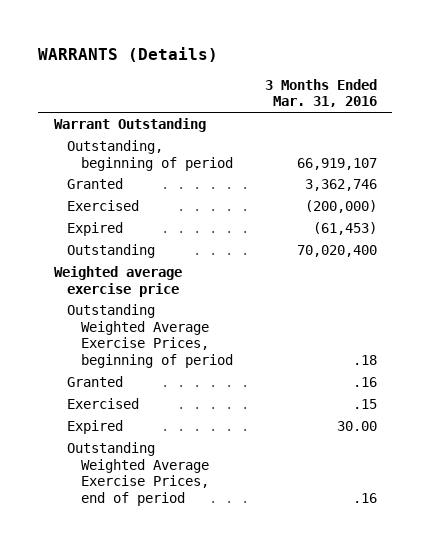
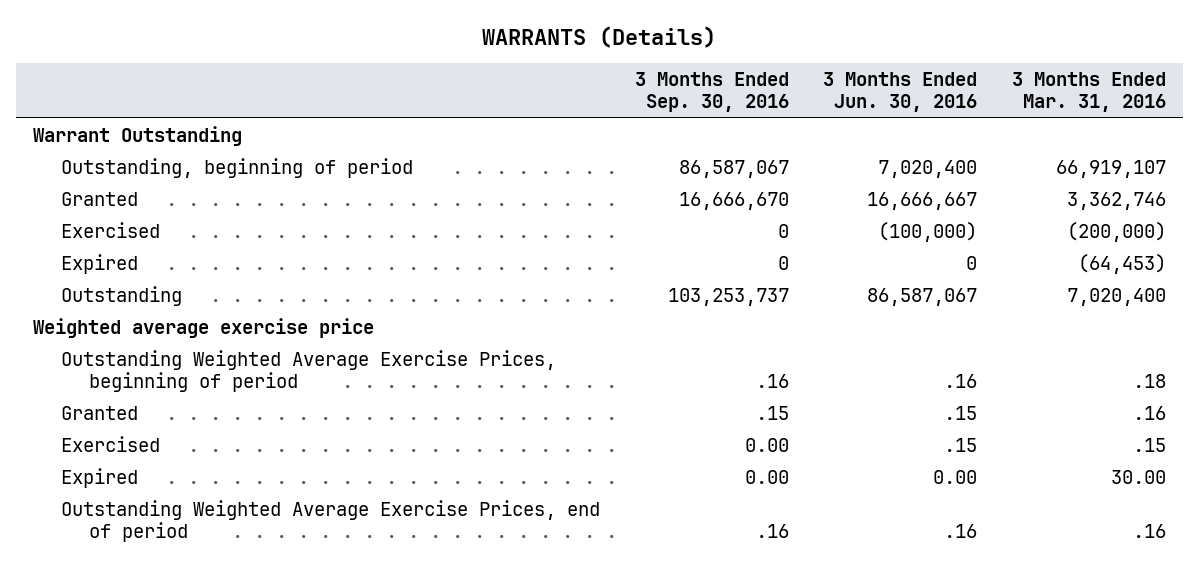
none -> [634,71,789,113] 3 Months Ended Sep. 30, 2016
none -> [823,71,978,113] 3 Months Ended Jun. 30, 2016
[312,222,377,236] (61,453) -> [1077,253,1166,274] (64,453)
[296,245,377,258] 70,020,400 -> [1066,287,1166,306] 7,020,400

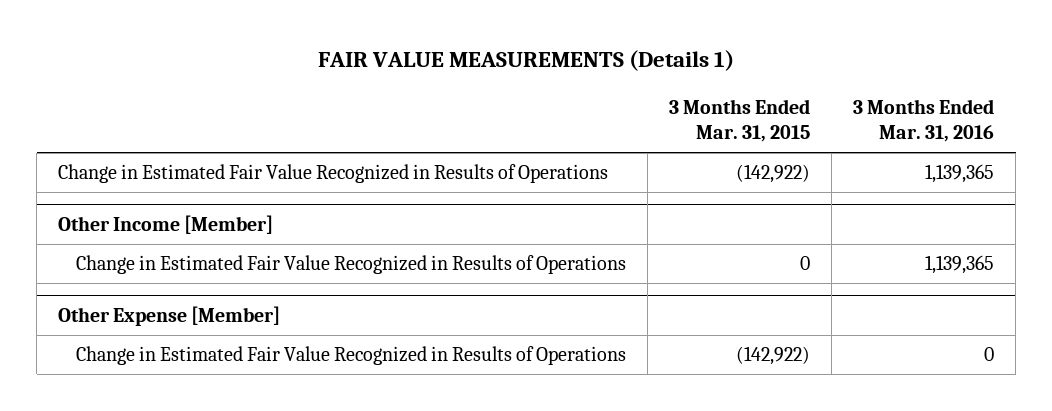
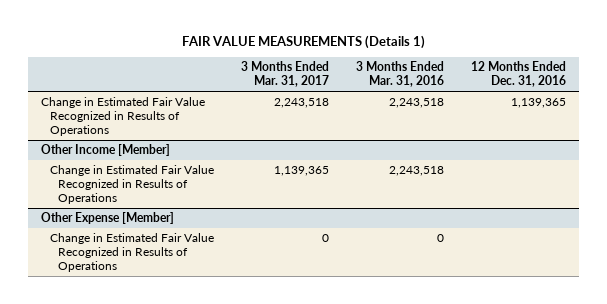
[668,98,810,143] 3 Months Ended Mar. 31, 2015 -> none
none -> [240,61,329,88] 3 Months Ended Mar. 31, 2017
none -> [470,61,566,88] 12 Months Ended Dec. 31, 2016
[924,164,994,184] 1,139,365 -> [388,98,444,109] 2,243,518
[924,255,994,275] 1,139,365 -> [388,166,444,177] 2,243,518

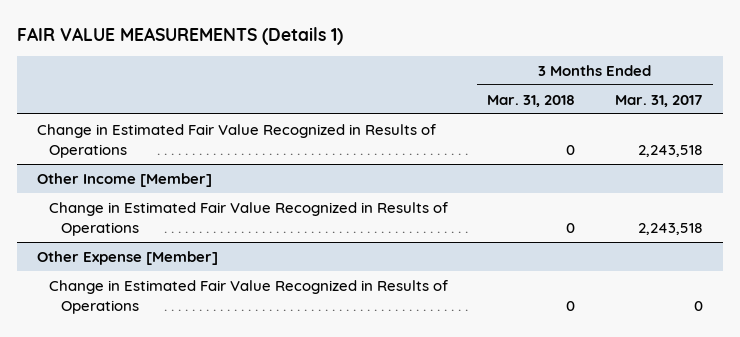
[355,61,444,88] 3 Months Ended Mar. 31, 2016 -> none
[470,61,566,88] 12 Months Ended Dec. 31, 2016 -> none
none -> [487,94,576,107] Mar. 31, 2018
[273,166,329,177] 1,139,365 -> [638,222,704,235] 2,243,518

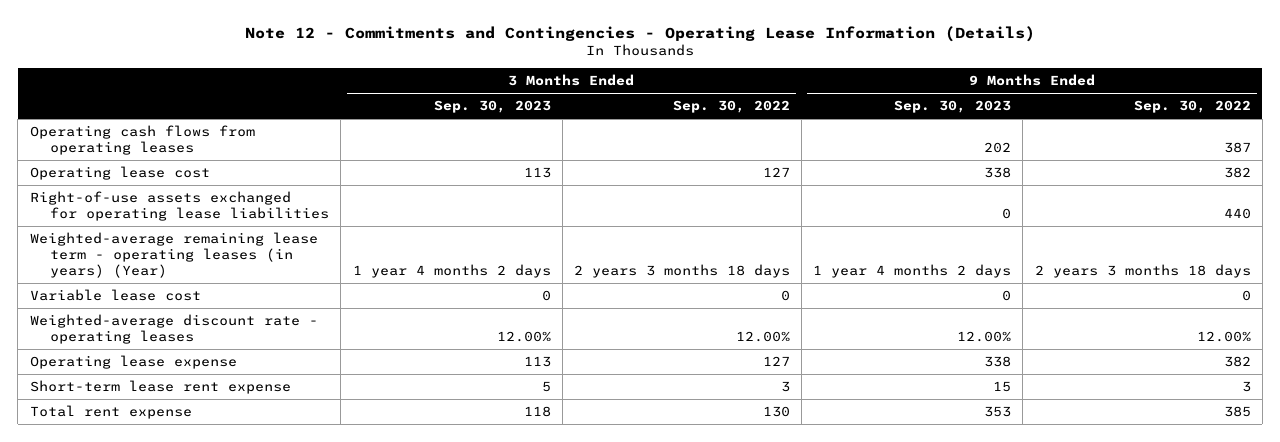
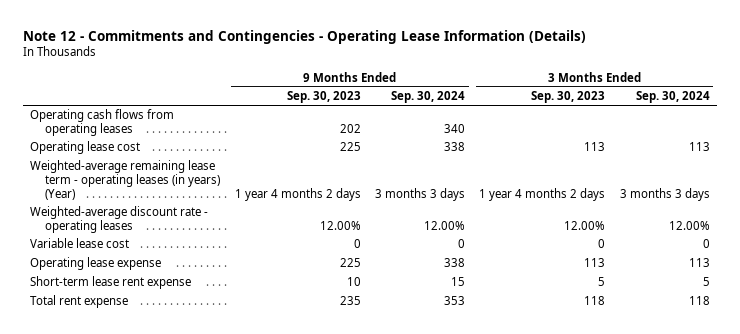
[672,100,790,114] Sep. 30, 2022 -> none
[1133,100,1251,114] Sep. 30, 2022 -> none
none -> [391,91,466,104] Sep. 30, 2024
none -> [635,91,710,104] Sep. 30, 2024
[29,191,330,222] Right-of-use assets exchanged for operating lease liabilities -> none
[984,167,1012,179] 338 -> [339,142,361,152] 225
[29,289,201,302] Variable lease cost -> [30,238,130,249] Variable lease cost
[984,356,1012,368] 338 -> [339,258,361,268] 225
[993,381,1012,393] 15 -> [346,277,361,287] 10
[984,406,1012,418] 353 -> [339,296,361,306] 235

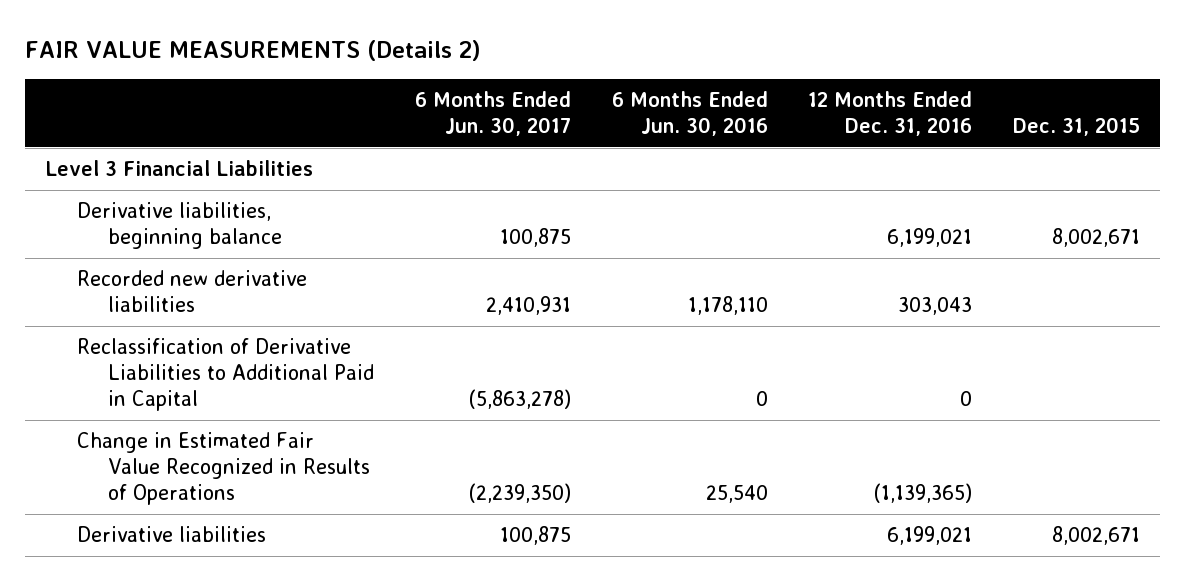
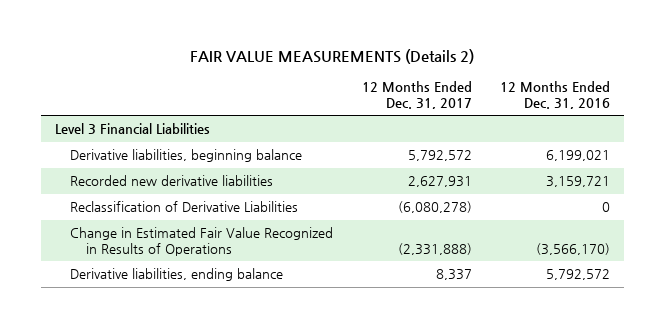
[415,91,572,137] 6 Months Ended Jun. 30, 2017 -> none
[611,91,768,137] 6 Months Ended Jun. 30, 2016 -> none
[1013,117,1141,137] Dec. 31, 2015 -> none
none -> [361,81,472,109] 12 Months Ended Dec. 31, 2017
[898,297,973,316] 303,043 -> [545,176,610,188] 3,159,721
[76,338,375,412] Reclassification of Derivative Liabilities to Additional Paid in Capital -> [70,201,299,213] Reclassification of Derivative Liabilities
[874,483,973,504] (1,139,365) -> [535,242,610,255] (3,566,170)
[76,526,266,543] Derivative liabilities -> [70,268,284,282] Derivative liabilities, ending balance
[887,526,973,546] 6,199,021 -> [545,269,610,281] 5,792,572

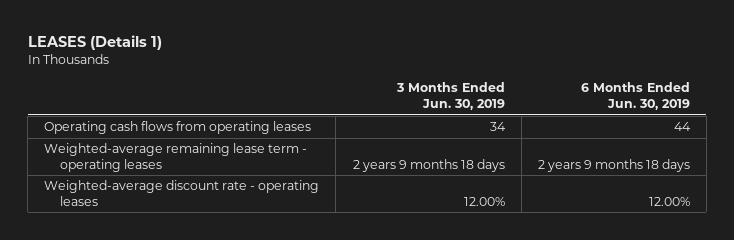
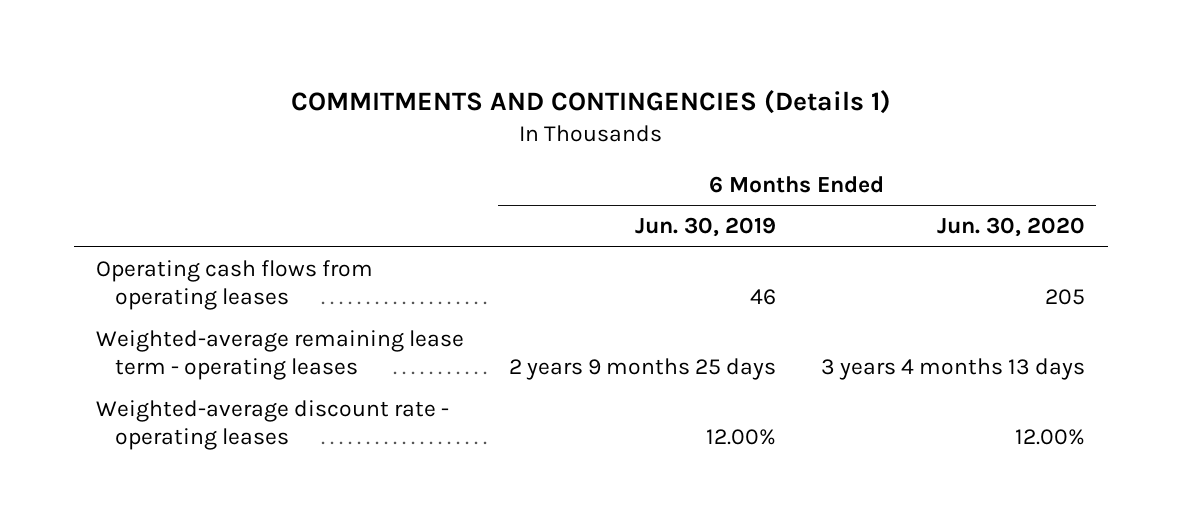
[27,35,162,51] LEASES (Details 1) -> [290,89,891,114] COMMITMENTS AND CONTINGENCIES (Details 1)
[395,82,505,111] 3 Months Ended Jun. 30, 2019 -> none
none -> [937,217,1086,238] Jun. 30, 2020
[673,122,691,132] 44 -> [750,289,777,306] 46
[537,158,690,172] 2 years 9 months 18 days -> [509,358,777,381] 2 years 9 months 25 days

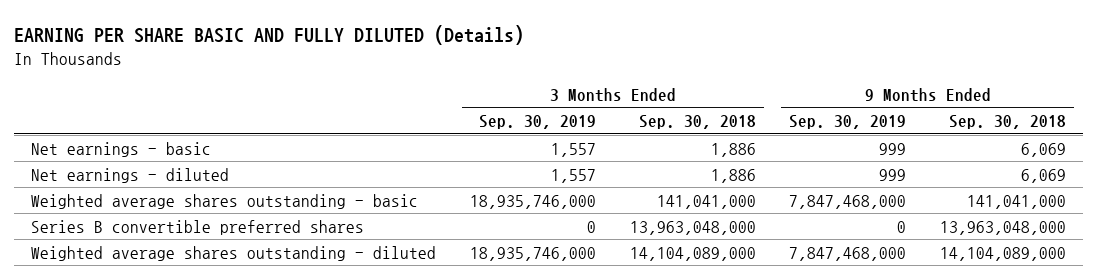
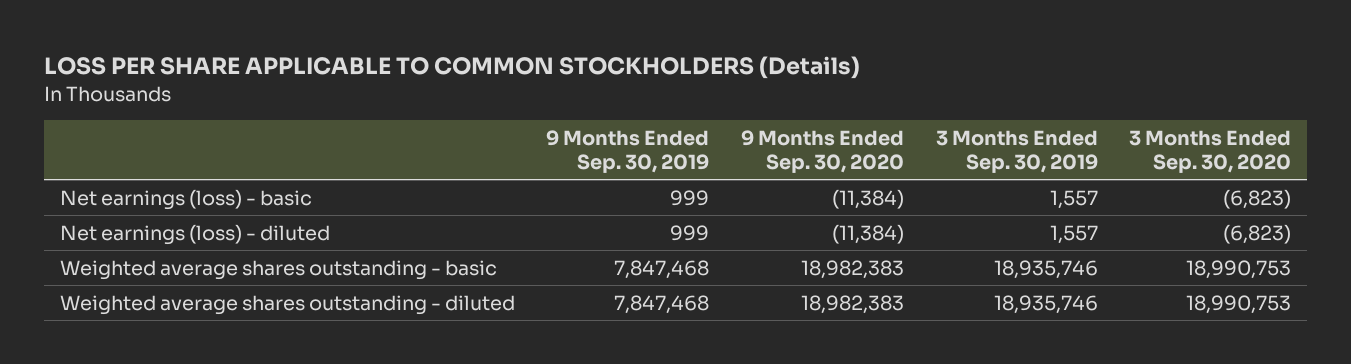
[14,24,525,45] EARNING PER SHARE BASIC AND FULLY DILUTED (Details) -> [43,56,860,80] LOSS PER SHARE APPLICABLE TO COMMON STOCKHOLDERS (Details)
[638,115,756,130] Sep. 30, 2018 -> none
[949,115,1067,130] Sep. 30, 2018 -> none
none -> [741,129,905,173] 9 Months Ended Sep. 30, 2020
none -> [1129,129,1292,173] 3 Months Ended Sep. 30, 2020
[31,219,365,235] Series B convertible preferred shares -> none
[31,141,212,157] Net earnings - basic -> [59,188,312,210] Net earnings (loss) - basic
[31,167,230,183] Net earnings - diluted -> [59,223,330,245] Net earnings (loss) - diluted
[469,194,596,209] 18,935,746,000 -> [993,259,1098,279] 18,935,746
[789,194,907,209] 7,847,468,000 -> [614,259,710,279] 7,847,468
[469,246,596,261] 18,935,746,000 -> [993,294,1098,314] 18,935,746
[789,246,907,261] 7,847,468,000 -> [614,294,710,314] 7,847,468

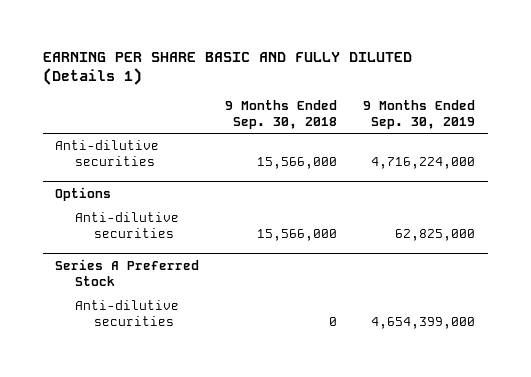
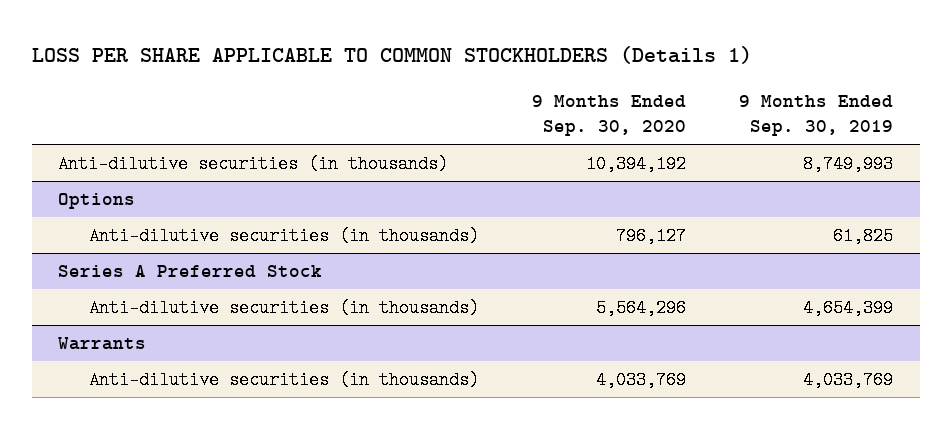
[42,51,412,86] EARNING PER SHARE BASIC AND FULLY DILUTED (Details 1) -> [31,46,752,65] LOSS PER SHARE APPLICABLE TO COMMON STOCKHOLDERS (Details 1)
[225,99,338,129] 9 Months Ended Sep. 30, 2018 -> none
none -> [532,94,687,137] 9 Months Ended Sep. 30, 2020
[55,140,160,167] Anti-dilutive securities -> [57,155,448,174] Anti-dilutive securities (in thousands)
[371,157,476,170] 4,716,224,000 -> [803,155,894,174] 8,749,993
[74,212,179,239] Anti-dilutive securities -> [89,227,480,246] Anti-dilutive securities (in thousands)
[395,229,476,242] 62,825,000 -> [833,227,894,246] 61,825
[74,300,179,327] Anti-dilutive securities -> [89,299,480,318] Anti-dilutive securities (in thousands)
[371,317,476,330] 4,654,399,000 -> [803,299,894,318] 4,654,399
none -> [57,337,146,351] Warrants
none -> [89,371,480,390] Anti-dilutive securities (in thousands)

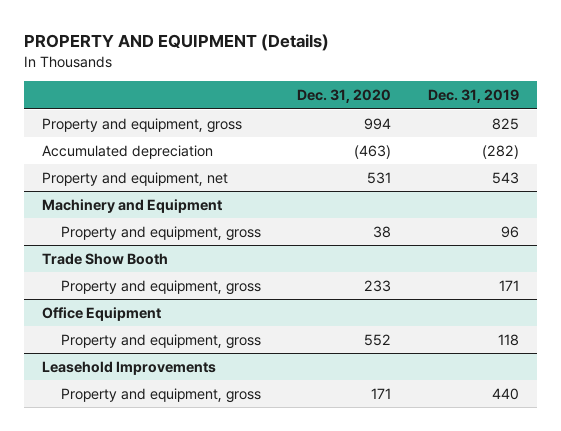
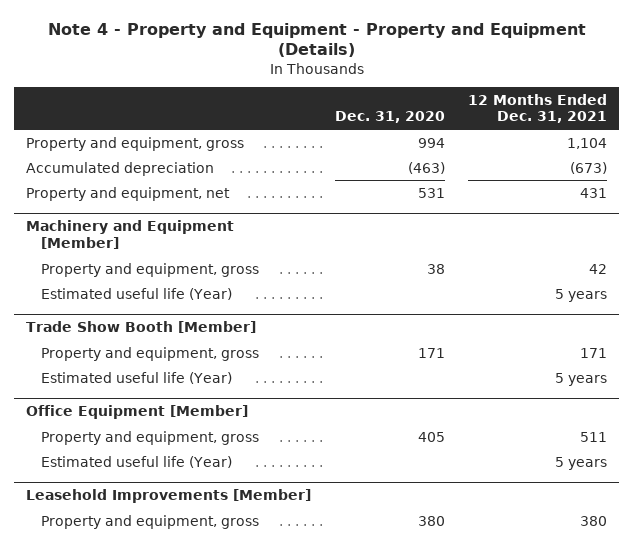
[23,33,329,51] PROPERTY AND EQUIPMENT (Details) -> [47,22,586,58] Note 4 - Property and Equipment - Property and Equipment (Details)
[427,89,519,104] Dec. 31, 2019 -> none
none -> [468,93,608,124] 12 Months Ended Dec. 31, 2021
[42,198,223,213] Machinery and Equipment -> [25,219,234,249] Machinery and Equipment [Member]
[60,279,261,295] Property and equipment, gross -> none
[42,306,162,321] Office Equipment -> none
[60,333,261,349] Property and equipment, gross -> none
[42,360,217,375] Leasehold Improvements -> none
none -> [41,287,233,300] Estimated useful life (Year)
[42,252,169,265] Trade Show Booth -> [25,320,256,333] Trade Show Booth [Member]
none -> [41,371,233,384] Estimated useful life (Year)
none -> [25,404,248,419] Office Equipment [Member]
none -> [41,430,260,445] Property and equipment, gross
none -> [41,455,233,468] Estimated useful life (Year)
none -> [25,488,311,503] Leasehold Improvements [Member]
none -> [41,514,260,529] Property and equipment, gross

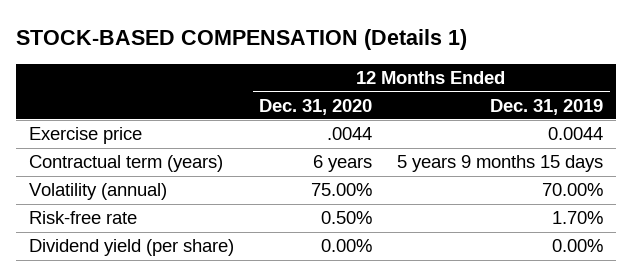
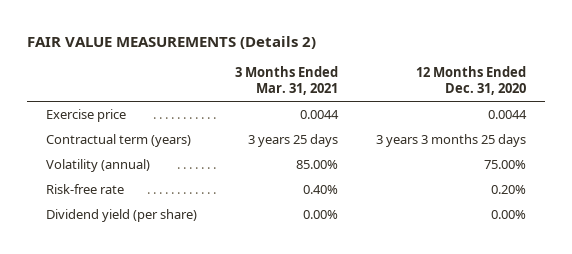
[16,29,468,51] STOCK-BASED COMPENSATION (Details 1) -> [26,35,316,49] FAIR VALUE MEASUREMENTS (Details 2)
[490,98,604,115] Dec. 31, 2019 -> none
none -> [234,66,338,96] 3 Months Ended Mar. 31, 2021
[326,127,372,141] .0044 -> [487,110,527,120] 0.0044
[312,155,372,173] 6 years -> [375,134,526,148] 3 years 3 months 25 days
[320,211,372,225] 0.50% -> [490,185,526,195] 0.20%

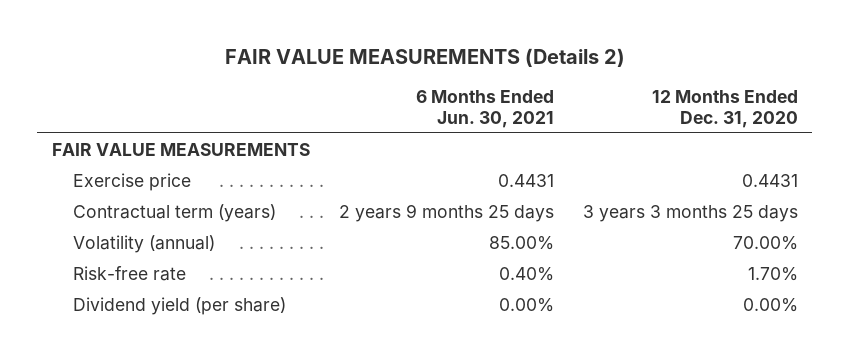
[234,66,338,96] 3 Months Ended Mar. 31, 2021 -> none
none -> [415,90,554,128] 6 Months Ended Jun. 30, 2021
none -> [51,142,310,156] FAIR VALUE MEASUREMENTS
[487,110,527,120] 0.0044 -> [741,173,798,187] 0.4431
[483,160,526,170] 75.00% -> [732,235,798,250] 70.00%
[490,185,526,195] 0.20% -> [747,266,798,281] 1.70%

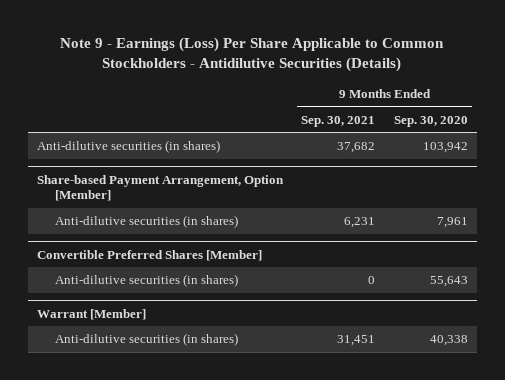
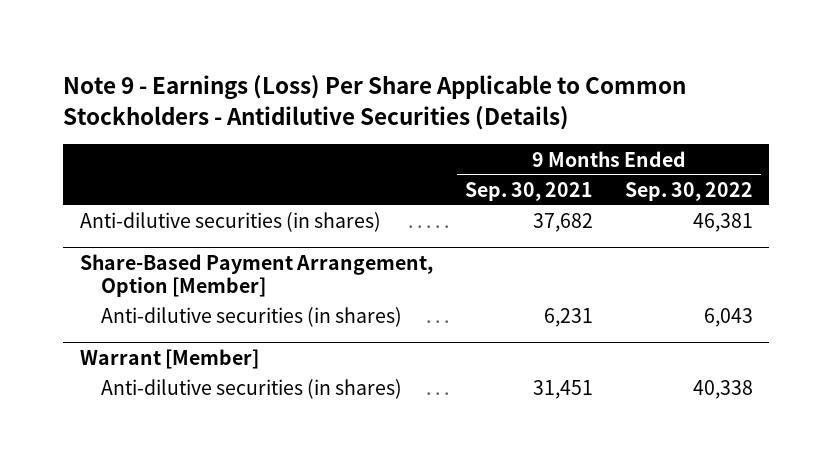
[393,115,468,127] Sep. 30, 2020 -> none
none -> [624,181,753,201] Sep. 30, 2022
[37,174,285,202] Share-based Payment Arrangement, Option [Member] -> [79,253,433,297] Share-Based Payment Arrangement, Option [Member]
[37,249,263,261] Convertible Preferred Shares [Member] -> none
[54,273,238,287] Anti-dilutive securities (in shares) -> none

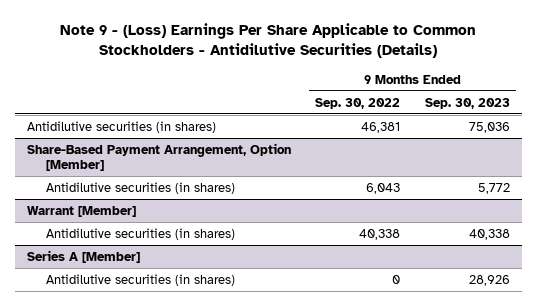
[63,74,687,130] Note 9 - Earnings (Loss) Per Share Applicable to Common Stockholders - Antidilutive Securities (Details) -> [60,22,477,58] Note 9 - (Loss) Earnings Per Share Applicable to Common Stockholders - Antidilutive Securities (Details)
[464,181,593,201] Sep. 30, 2021 -> none
none -> [424,97,510,109] Sep. 30, 2023
[79,212,381,233] Anti-dilutive securities (in shares) -> [27,120,217,133] Antidilutive securities (in shares)
[101,307,403,328] Anti-dilutive securities (in shares) -> [46,181,236,194] Antidilutive securities (in shares)
[101,379,403,400] Anti-dilutive securities (in shares) -> [46,227,236,240] Antidilutive securities (in shares)
none -> [27,249,141,263] Series A [Member]
none -> [46,273,236,286] Antidilutive securities (in shares)

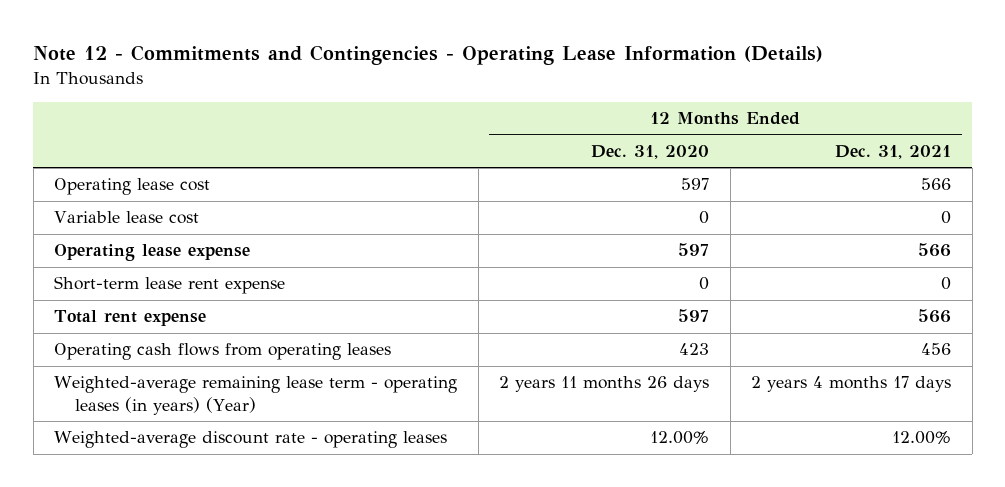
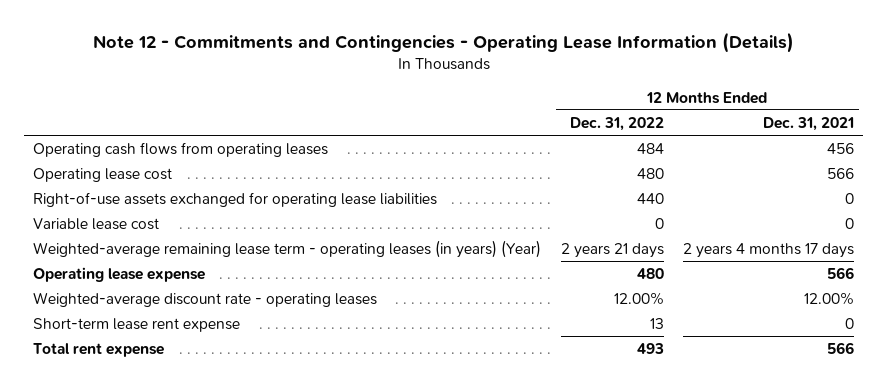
[591,144,710,159] Dec. 31, 2020 -> none
none -> [569,116,664,131] Dec. 31, 2022
[54,343,392,361] Operating cash flows from operating leases -> [33,141,329,157] Operating cash flows from operating leases
none -> [33,191,438,207] Right-of-use assets exchanged for operating lease liabilities
[54,376,458,416] Weighted-average remaining lease term - operating leases (in years) (Year) -> [33,239,542,258] Weighted-average remaining lease term - operating leases (in years) (Year)
[54,431,448,449] Weighted-average discount rate - operating leases -> [33,291,378,307] Weighted-average discount rate - operating leases

